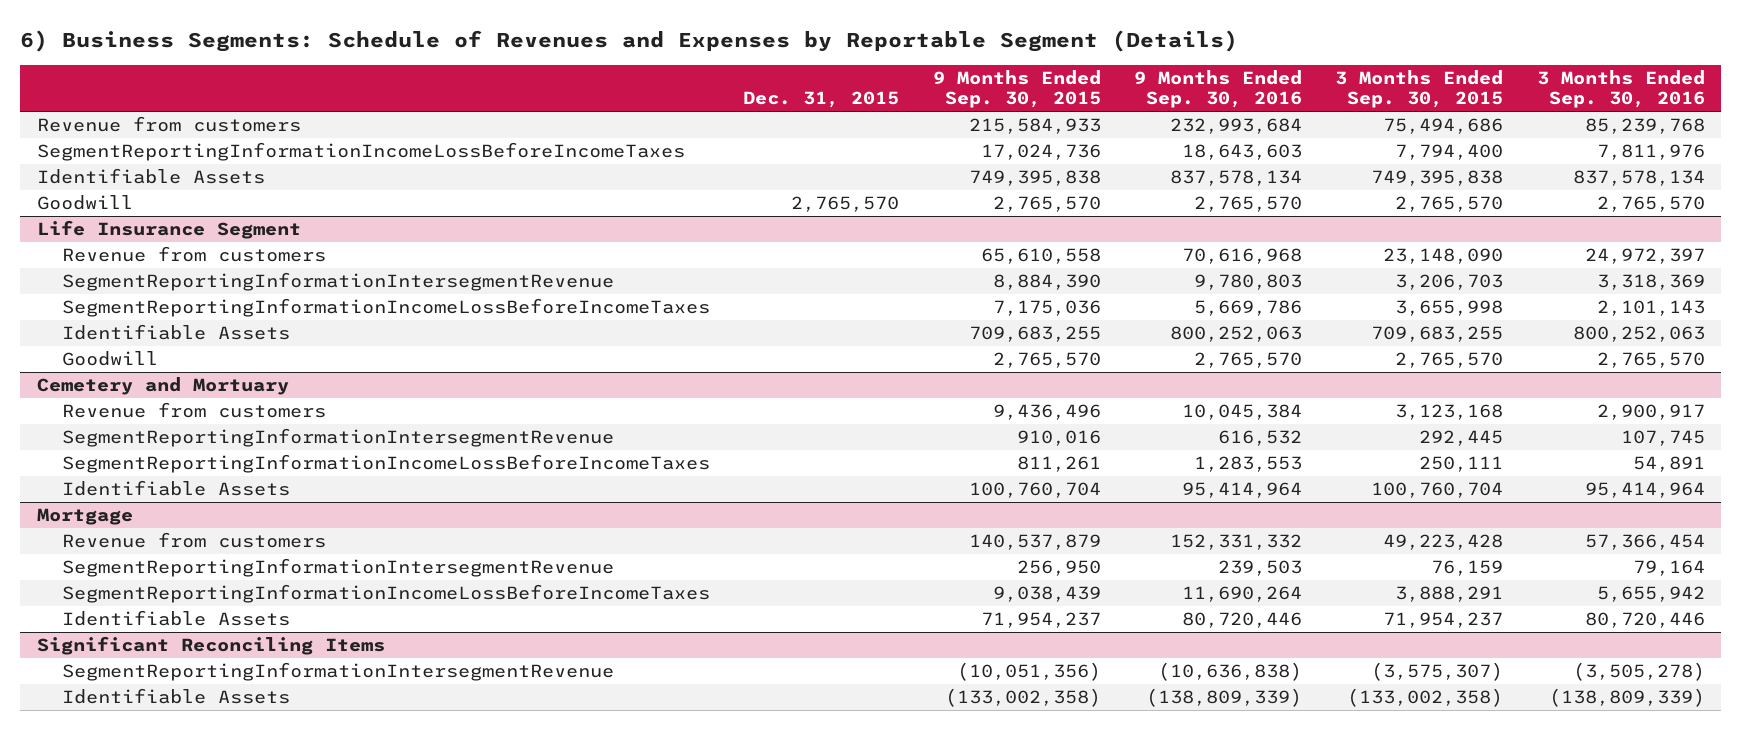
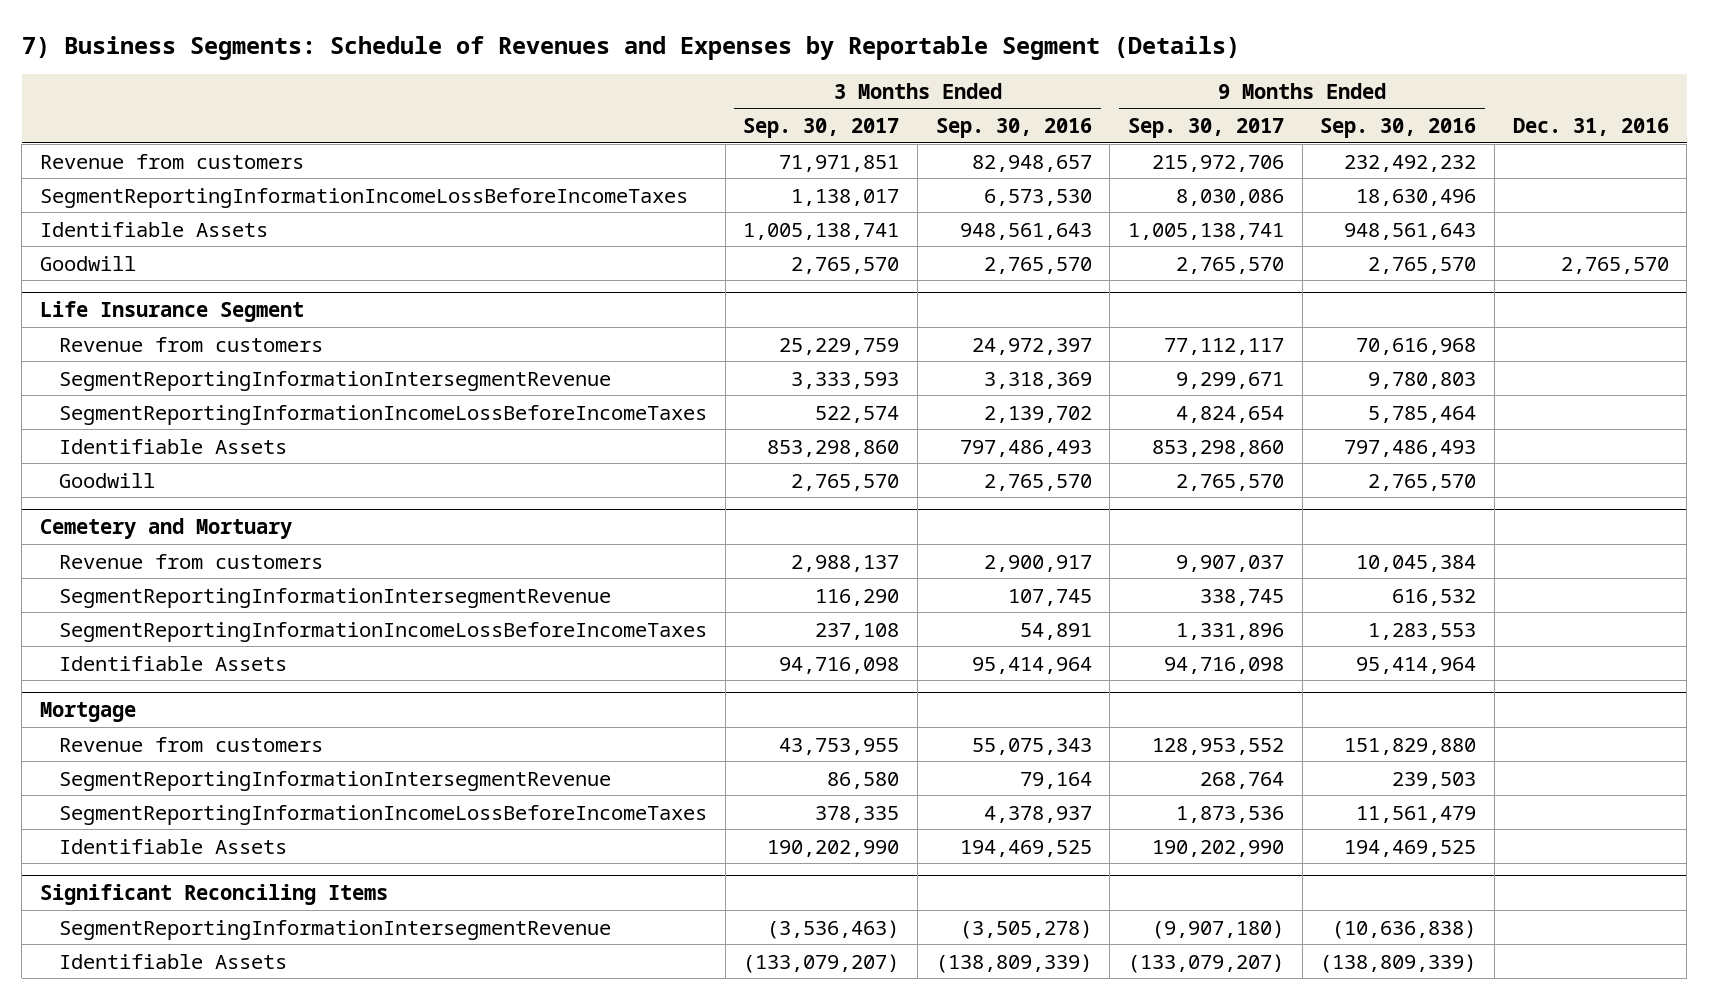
[20,30,1239,53] 6) Business Segments: Schedule of Revenues and Expenses by Reportable Segment (Details) -> [21,35,1240,60] 7) Business Segments: Schedule of Revenues and Expenses by Reportable Segment (Details)
[743,91,900,109] Dec. 31, 2015 -> none
[932,69,1101,109] 9 Months Ended Sep. 30, 2015 -> none
[1335,69,1504,109] 3 Months Ended Sep. 30, 2015 -> none
none -> [743,117,900,138] Sep. 30, 2017
none -> [1127,117,1284,138] Sep. 30, 2017
none -> [1512,117,1669,136] Dec. 31, 2016
[1169,117,1302,134] 232,993,684 -> [1344,154,1477,172] 232,492,232
[1584,117,1705,134] 85,239,768 -> [971,154,1092,172] 82,948,657
[1181,143,1302,160] 18,643,603 -> [1356,188,1477,206] 18,630,496
[1596,143,1705,160] 7,811,976 -> [983,188,1092,206] 6,573,530
[1169,169,1302,186] 837,578,134 -> [1344,222,1477,240] 948,561,643
[1572,169,1705,186] 837,578,134 -> [959,222,1092,240] 948,561,643
[1193,299,1302,316] 5,669,786 -> [1368,405,1477,423] 5,785,464
[1596,299,1705,316] 2,101,143 -> [983,405,1092,423] 2,139,702
[1169,325,1302,342] 800,252,063 -> [1344,439,1477,457] 797,486,493
[1572,325,1705,342] 800,252,063 -> [959,439,1092,457] 797,486,493
[1169,533,1302,550] 152,331,332 -> [1344,737,1477,755] 151,829,880
[1584,533,1705,550] 57,366,454 -> [971,737,1092,755] 55,075,343
[1181,585,1302,602] 11,690,264 -> [1356,805,1477,823] 11,561,479
[1596,585,1705,602] 5,655,942 -> [983,805,1092,823] 4,378,937
[1181,611,1302,628] 80,720,446 -> [1344,839,1477,857] 194,469,525
[1584,611,1705,628] 80,720,446 -> [959,839,1092,857] 194,469,525

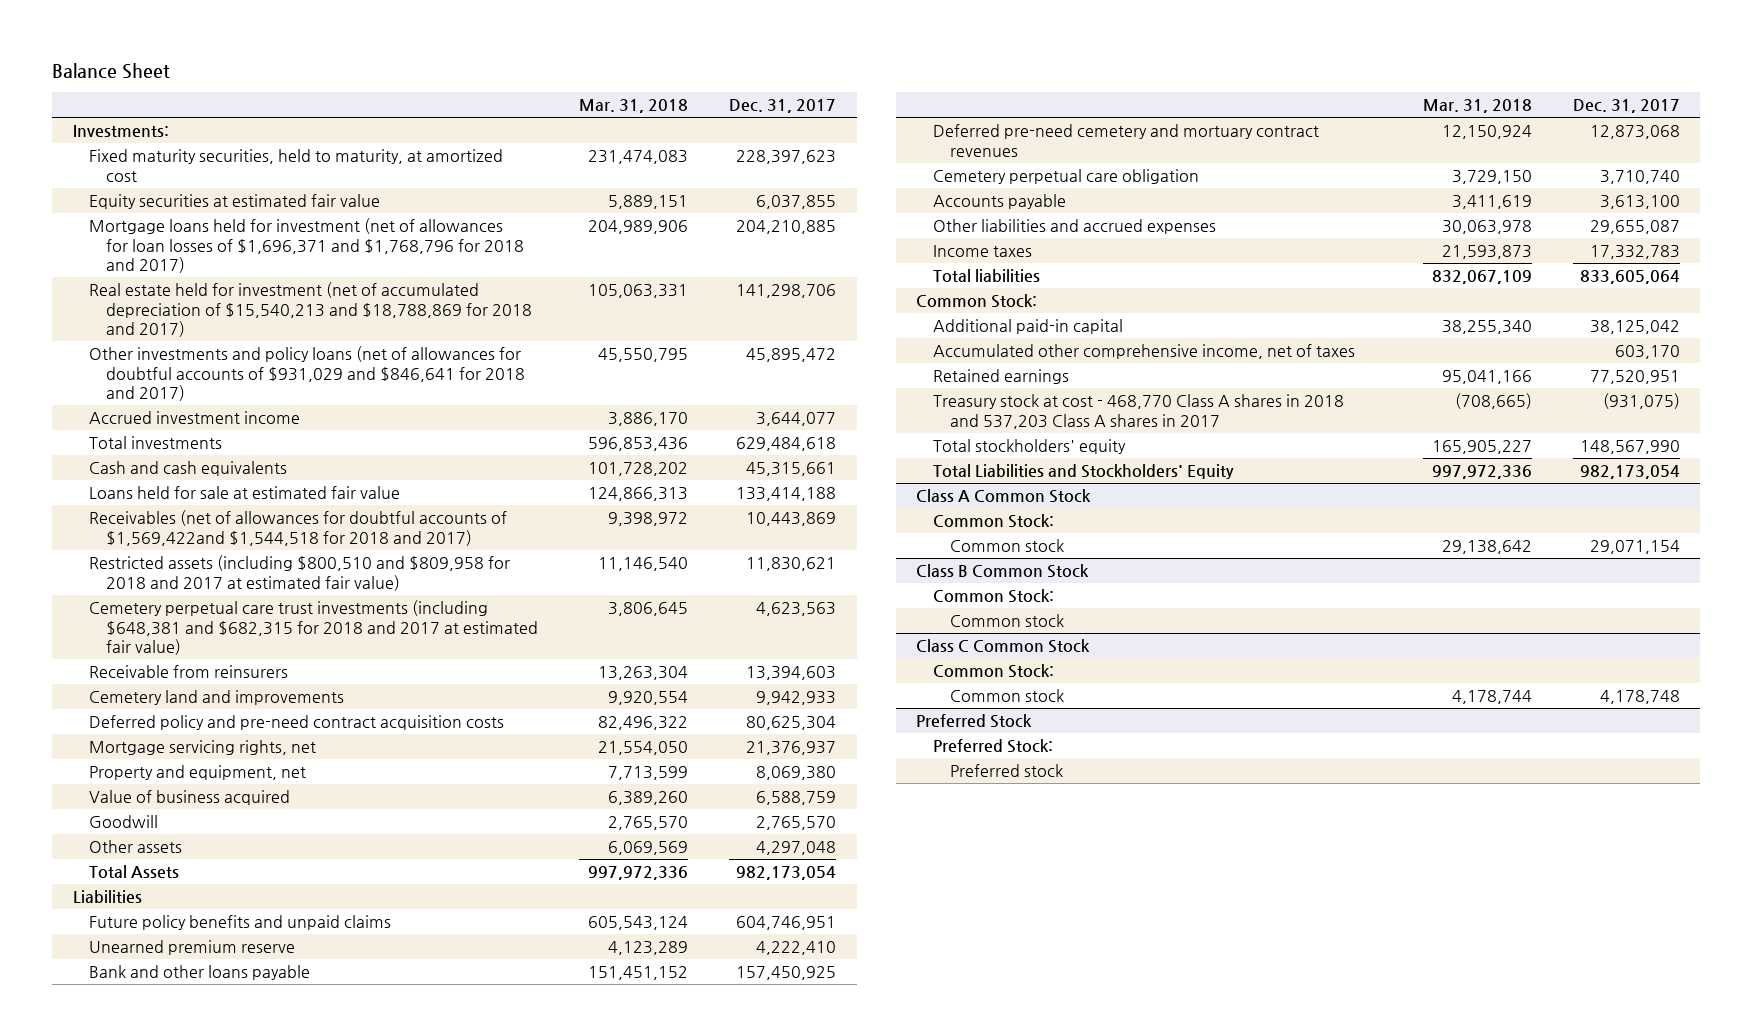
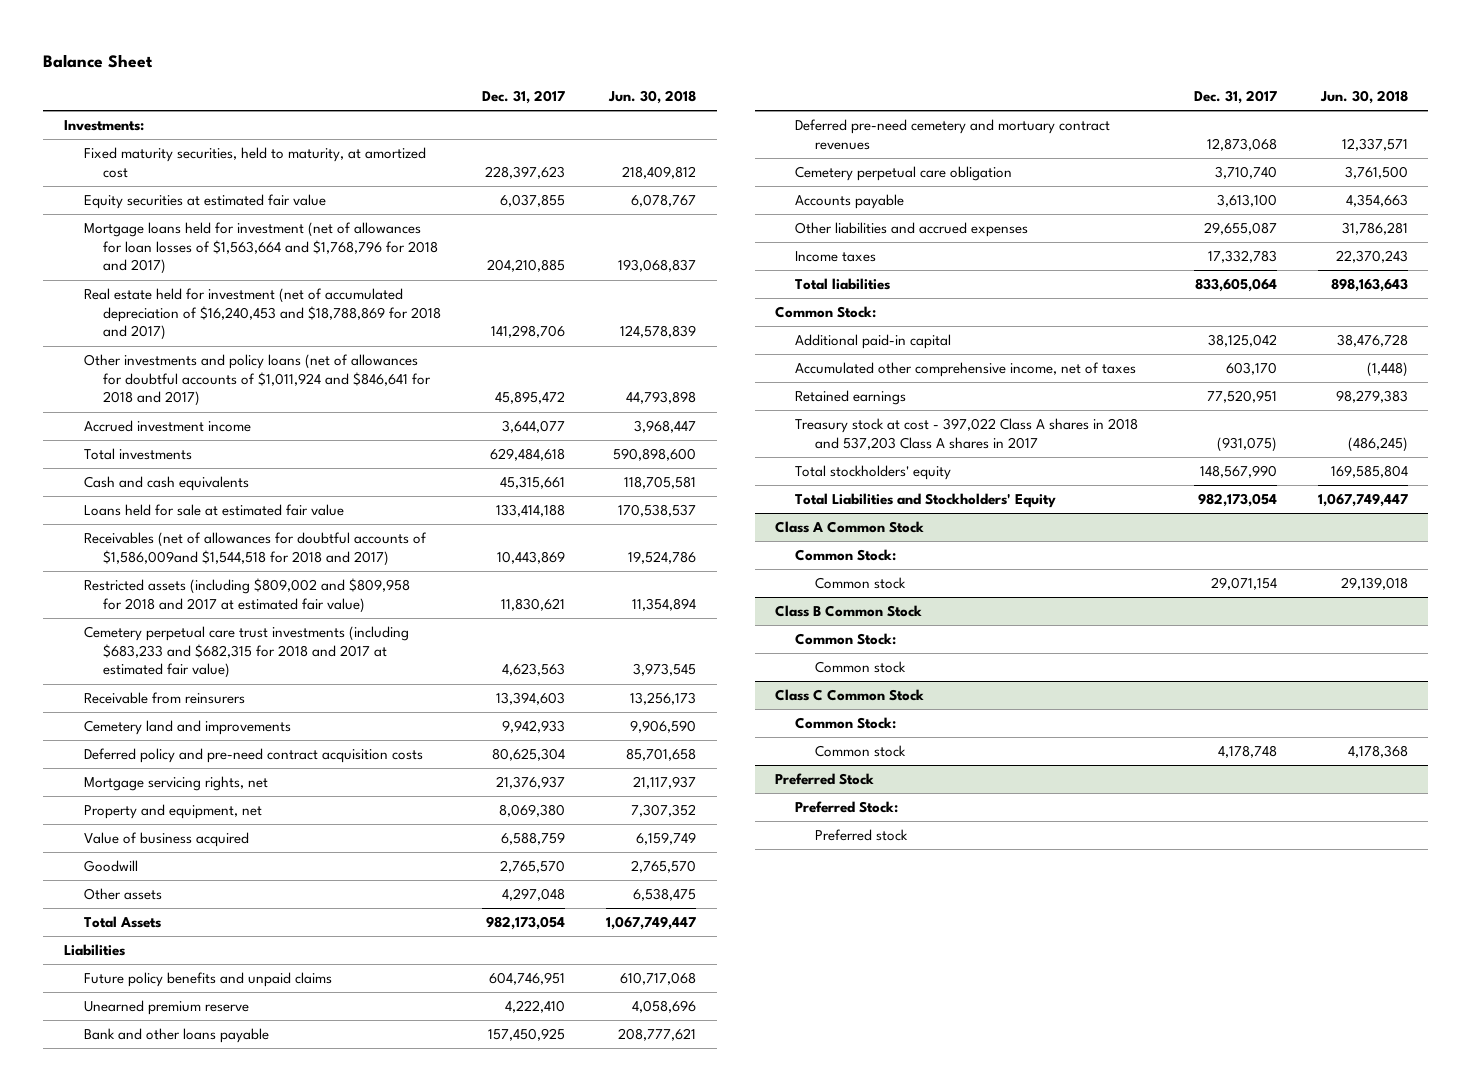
[579,99,689,114] Mar. 31, 2018 -> none
none -> [608,90,697,105] Jun. 30, 2018
[89,217,525,274] Mortgage loans held for investment (net of allowances for loan losses of $1,696,371 and $1,768,796 for 2018 and 2017) -> [83,222,439,275] Mortgage loans held for investment (net of allowances for loan losses of $1,563,664 and $1,768,796 for 2018 and 2017)
[89,281,533,338] Real estate held for investment (net of accumulated depreciation of $15,540,213 and $18,788,869 for 2018 and 2017) -> [83,288,442,341] Real estate held for investment (net of accumulated depreciation of $16,240,453 and $18,788,869 for 2018 and 2017)
[89,345,526,402] Other investments and policy loans (net of allowances for doubtful accounts of $931,029 and $846,641 for 2018 and 2017) -> [83,354,432,407] Other investments and policy loans (net of allowances for doubtful accounts of $1,011,924 and $846,641 for 2018 and 2017)
[89,509,508,546] Receivables (net of allowances for doubtful accounts of $1,569,422and $1,544,518 for 2018 and 2017) -> [83,532,427,566] Receivables (net of allowances for doubtful accounts of $1,586,009and $1,544,518 for 2018 and 2017)
[89,554,511,591] Restricted assets (including $800,510 and $809,958 for 2018 and 2017 at estimated fair value) -> [83,578,410,613] Restricted assets (including $809,002 and $809,958 for 2018 and 2017 at estimated fair value)
[89,599,539,656] Cemetery perpetual care trust investments (including $648,381 and $682,315 for 2018 and 2017 at estimated fair value) -> [83,626,409,679] Cemetery perpetual care trust investments (including $683,233 and $682,315 for 2018 and 2017 at estimated fair value)
[933,393,1345,429] Treasury stock at cost - 468,770 Class A shares in 2018 and 537,203 Class A shares in 2017 -> [794,418,1138,450] Treasury stock at cost - 397,022 Class A shares in 2018 and 537,203 Class A shares in 2017

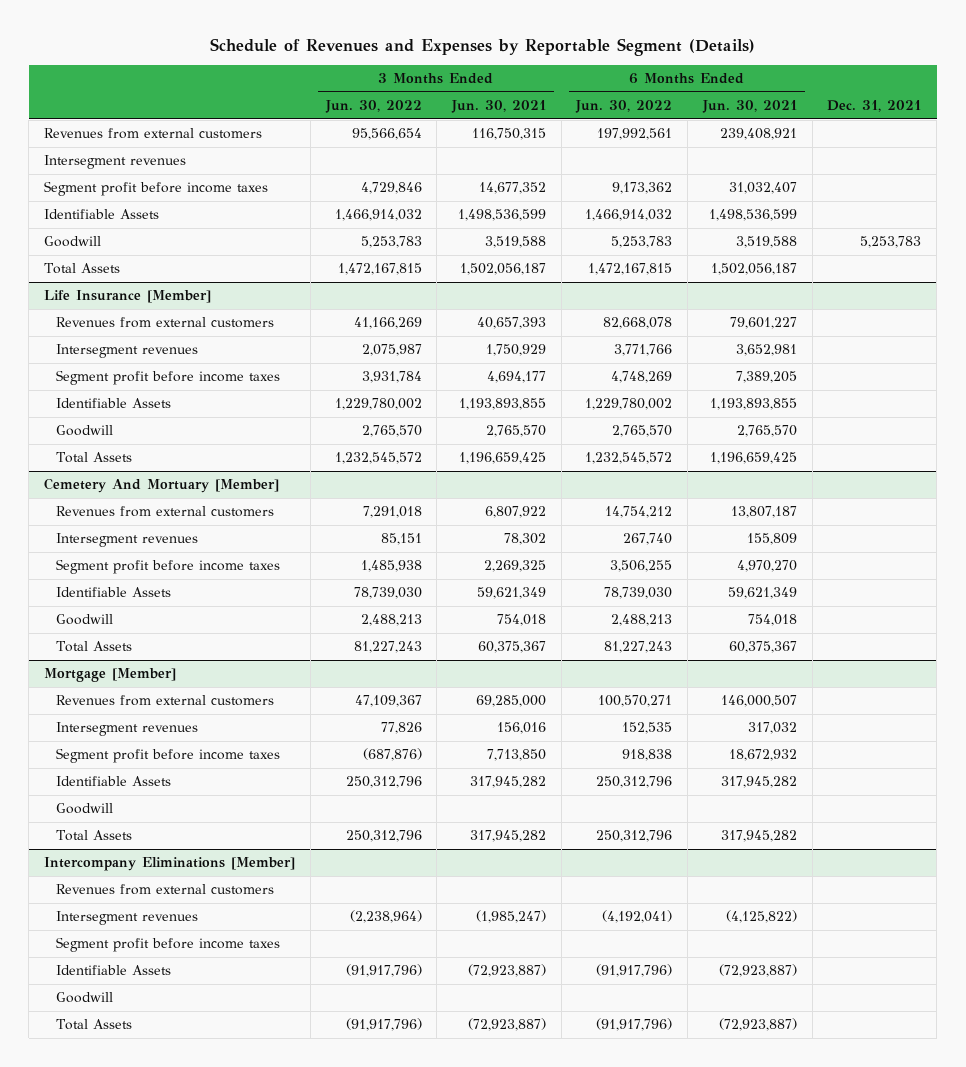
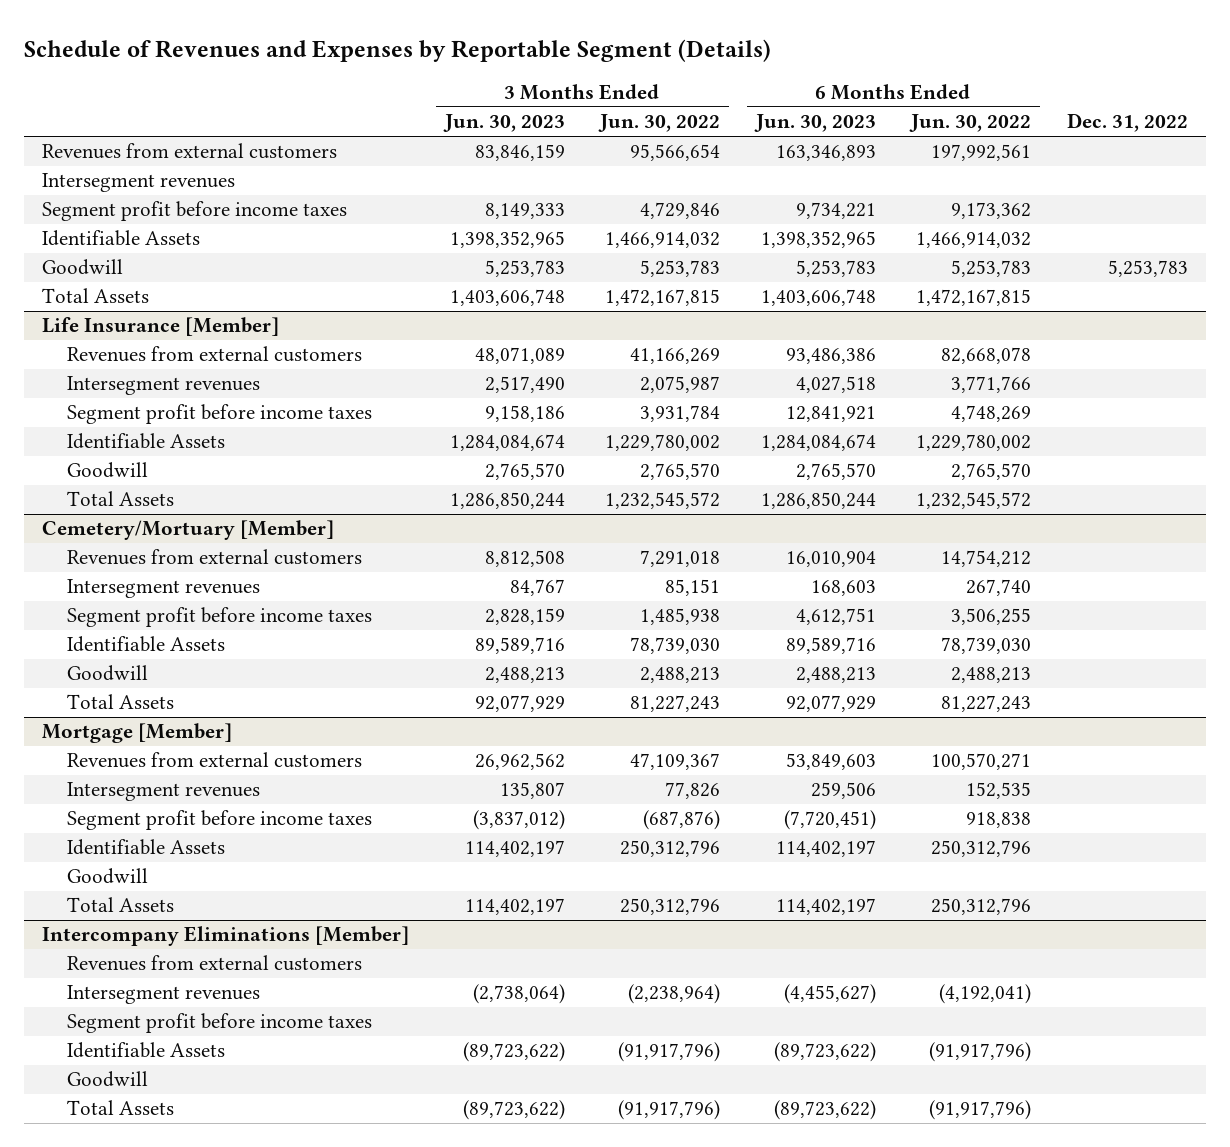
[451,100,547,114] Jun. 30, 2021 -> none
[701,100,797,114] Jun. 30, 2021 -> none
[827,100,922,113] Dec. 31, 2021 -> none
none -> [442,114,565,133] Jun. 30, 2023
none -> [753,114,876,133] Jun. 30, 2023
none -> [1066,113,1188,133] Dec. 31, 2022
[44,478,280,494] Cemetery And Mortuary [Member] -> [41,520,334,541] Cemetery/Mortuary [Member]

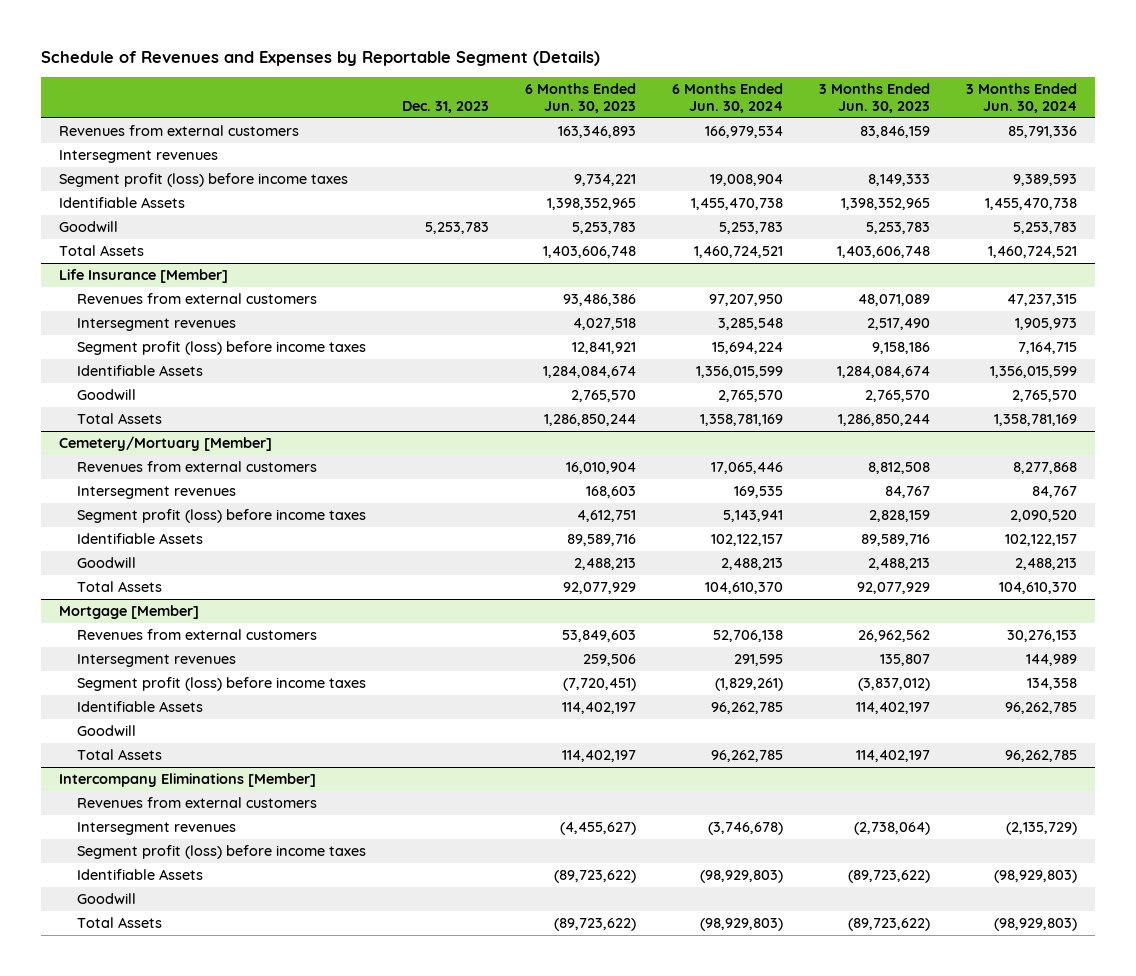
[598,114,721,133] Jun. 30, 2022 -> none
[909,114,1032,133] Jun. 30, 2022 -> none
[1066,113,1188,133] Dec. 31, 2022 -> none
none -> [401,100,489,113] Dec. 31, 2023
none -> [671,83,783,113] 6 Months Ended Jun. 30, 2024
none -> [965,83,1077,113] 3 Months Ended Jun. 30, 2024
[41,201,347,222] Segment profit before income taxes -> [58,172,348,187] Segment profit (loss) before income taxes
[66,404,372,425] Segment profit before income taxes -> [76,340,366,355] Segment profit (loss) before income taxes
[66,607,372,628] Segment profit before income taxes -> [76,508,366,523] Segment profit (loss) before income taxes
[66,810,372,831] Segment profit before income taxes -> [76,676,366,691] Segment profit (loss) before income taxes
[66,1013,372,1034] Segment profit before income taxes -> [76,844,366,859] Segment profit (loss) before income taxes

